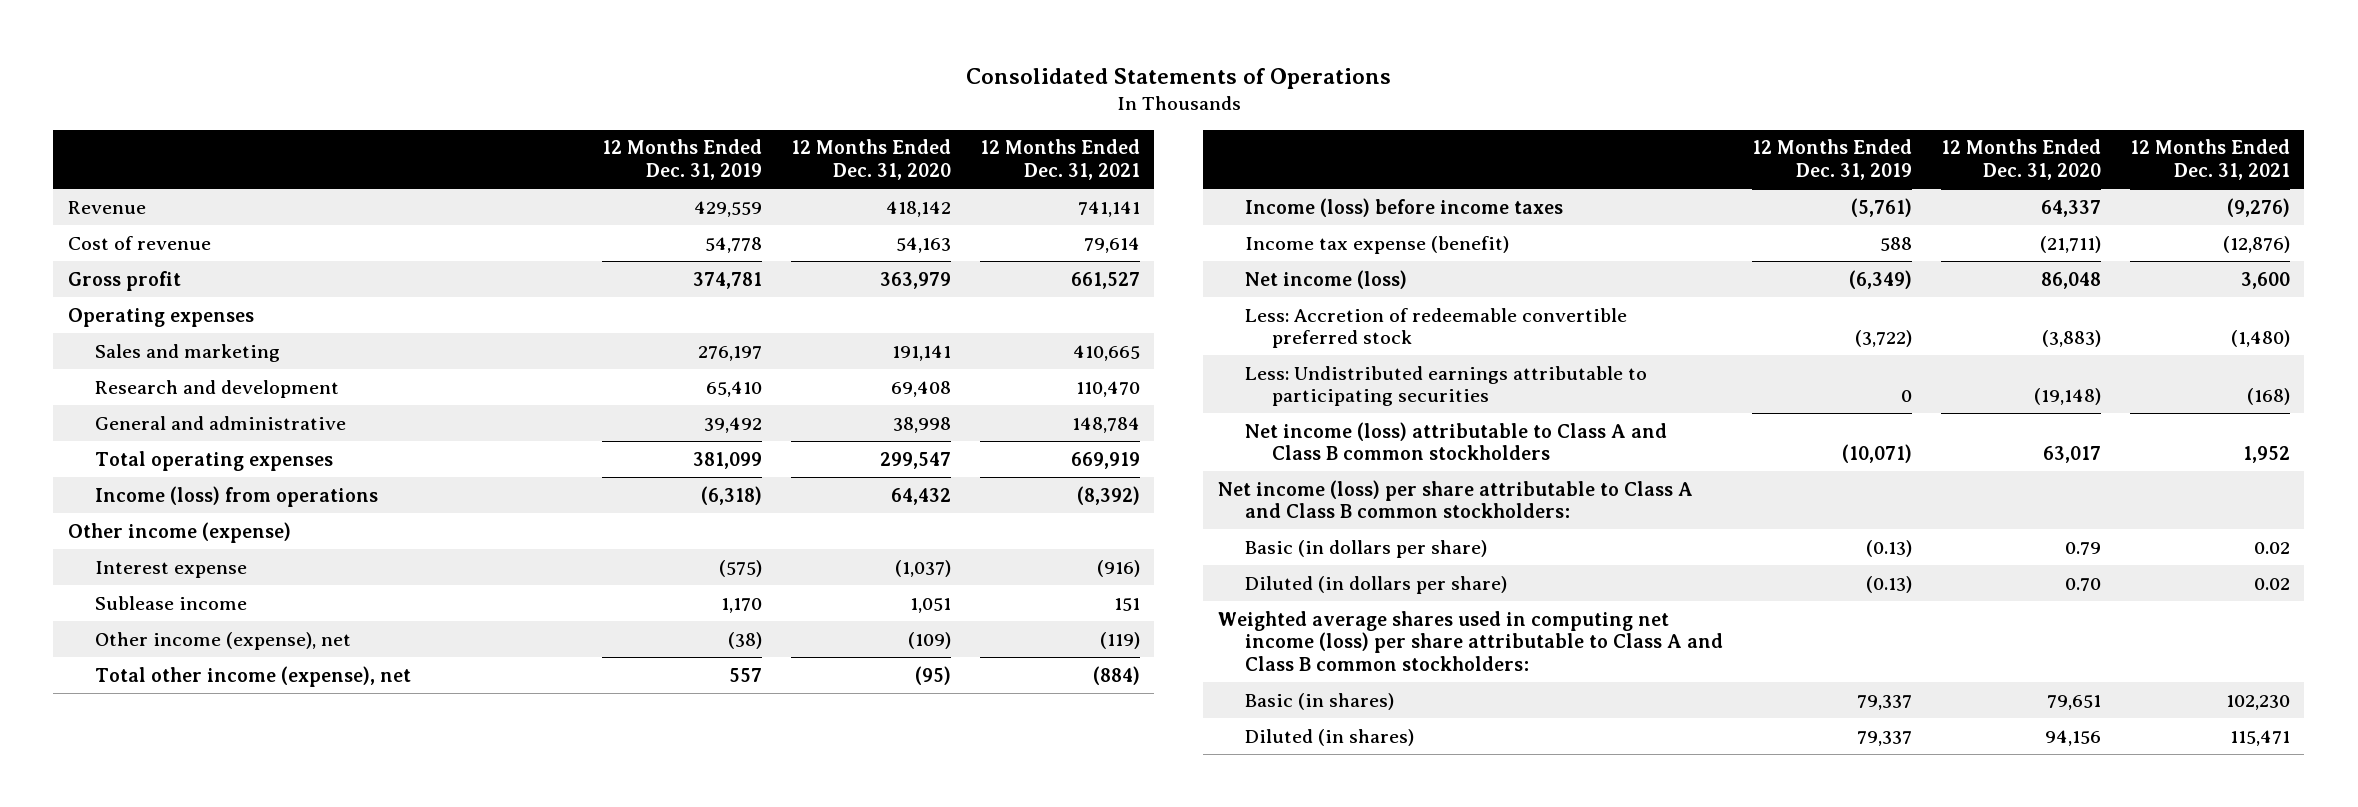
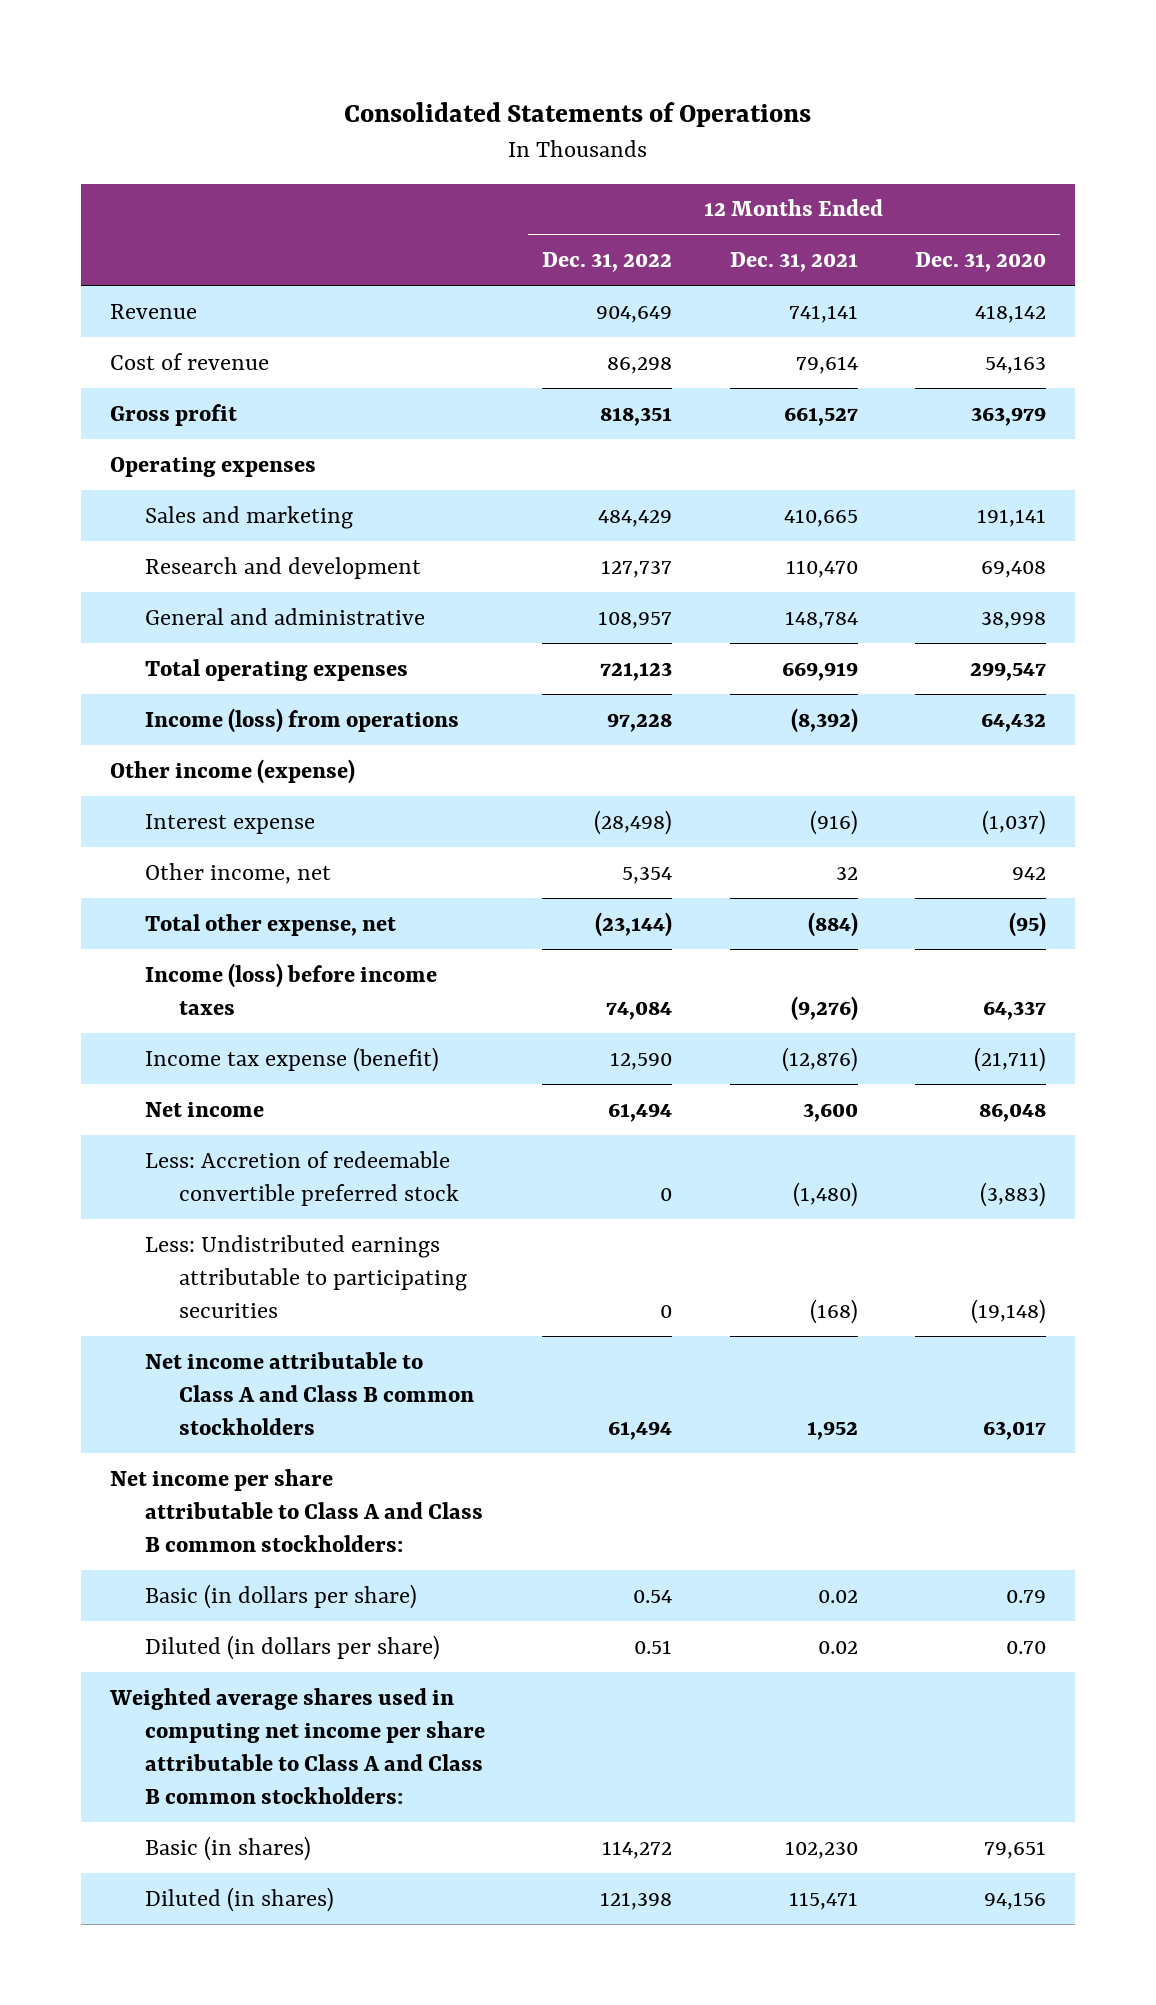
[601,139,762,181] 12 Months Ended Dec. 31, 2019 -> none
none -> [542,252,673,273] Dec. 31, 2022
[94,595,247,610] Sublease income -> none
[94,631,351,650] Other income (expense), net -> [144,862,331,884] Other income, net
[907,631,951,649] (109) -> [1012,866,1047,880] 942
[1099,631,1140,649] (119) -> [835,866,858,880] 32
[94,665,411,687] Total other income (expense), net -> [144,913,396,936] Total other expense, net
[1244,269,1407,289] Net income (loss) -> [144,1101,264,1117] Net income
[1244,421,1667,461] Net income (loss) attributable to Class A and Class B common stockholders -> [144,1351,475,1436] Net income attributable to Class A and Class B common stockholders
[1217,479,1693,519] Net income (loss) per share attributable to Class A and Class B common stockholders: -> [109,1468,483,1553] Net income per share attributable to Class A and Class B common stockholders:
[1217,610,1723,672] Weighted average shares used in computing net income (loss) per share attributable to Class A and Class B common stockholders: -> [108,1687,485,1805] Weighted average shares used in computing net income per share attributable to Class A and Class B common stockholders:

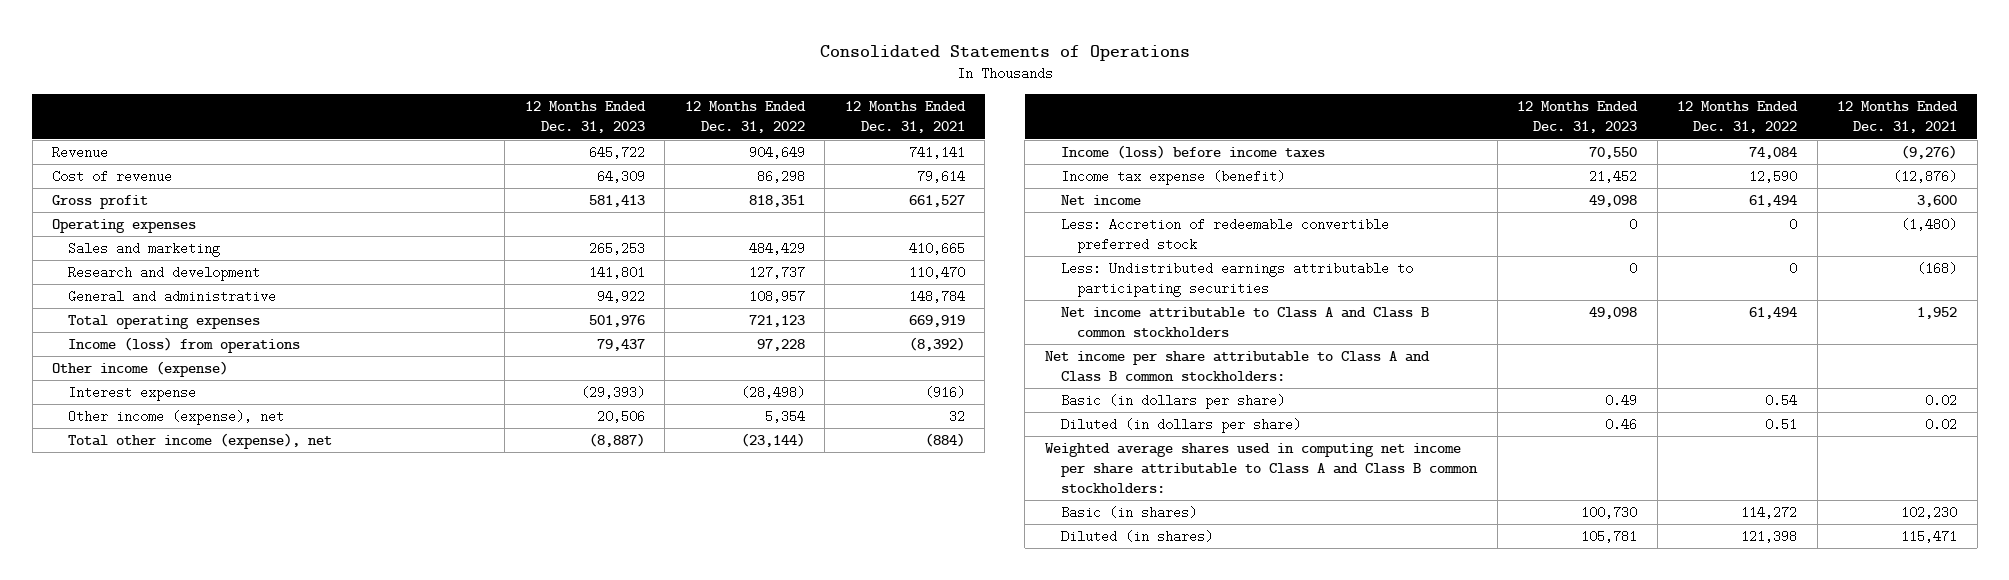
[915,252,1047,273] Dec. 31, 2020 -> none
none -> [524,101,646,134] 12 Months Ended Dec. 31, 2023
[144,862,331,884] Other income, net -> [68,410,285,426] Other income (expense), net
[144,913,396,936] Total other expense, net -> [68,433,333,450] Total other income (expense), net

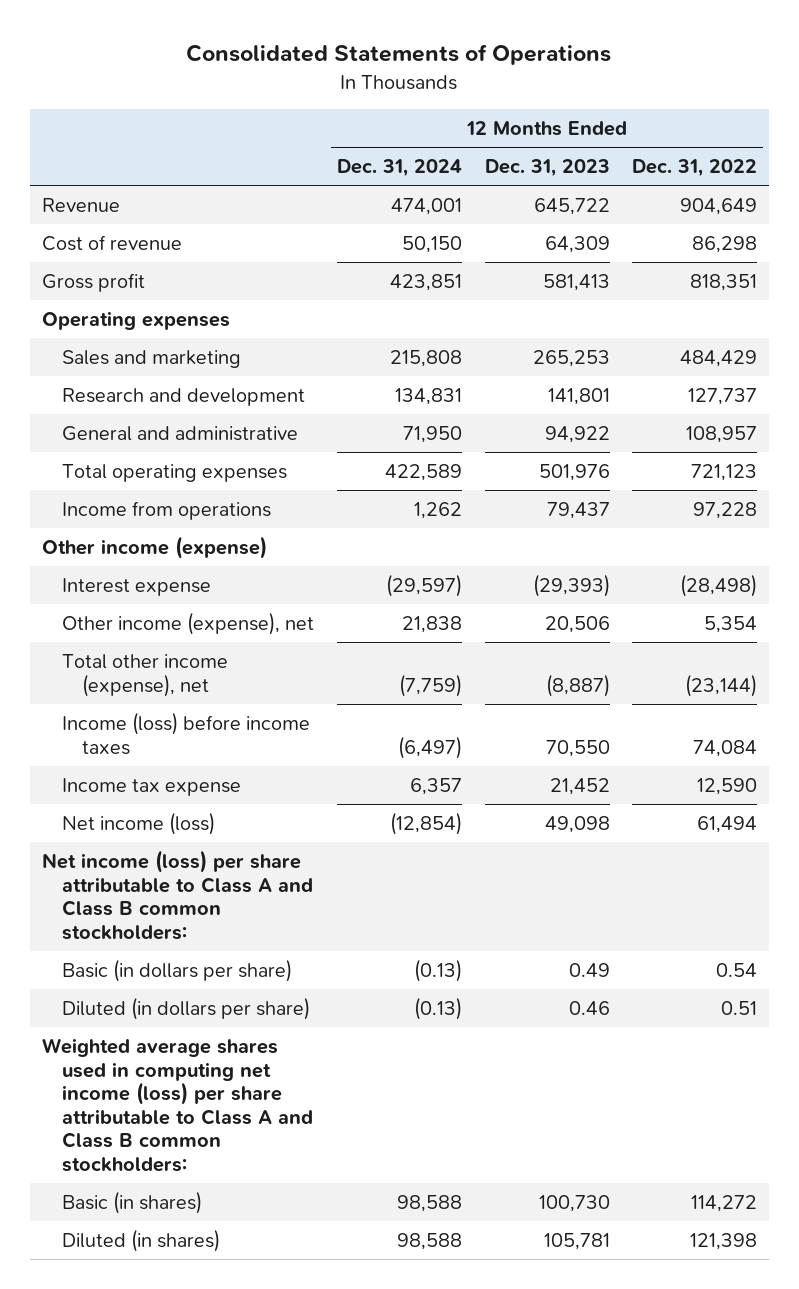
[844,101,966,134] 12 Months Ended Dec. 31, 2021 -> none
none -> [336,159,462,178] Dec. 31, 2024
[68,337,301,354] Income (loss) from operations -> [61,501,271,521] Income from operations
[1061,218,1390,253] Less: Accretion of redeemable convertible preferred stock -> none
[1061,262,1414,297] Less: Undistributed earnings attributable to participating securities -> none
[1061,307,1430,337] Net income attributable to Class A and Class B common stockholders -> none
[1061,170,1286,186] Income tax expense (benefit) -> [61,778,241,797] Income tax expense
[1061,195,1142,206] Net income -> [61,812,215,836] Net income (loss)
[1044,351,1430,382] Net income per share attributable to Class A and Class B common stockholders: -> [41,850,313,940] Net income (loss) per share attributable to Class A and Class B common stockholders:
[1044,443,1479,493] Weighted average shares used in computing net income per share attributable to Class A and Class B common stockholders: -> [41,1038,313,1172] Weighted average shares used in computing net income (loss) per share attributable to Class A and Class B common stockholders:

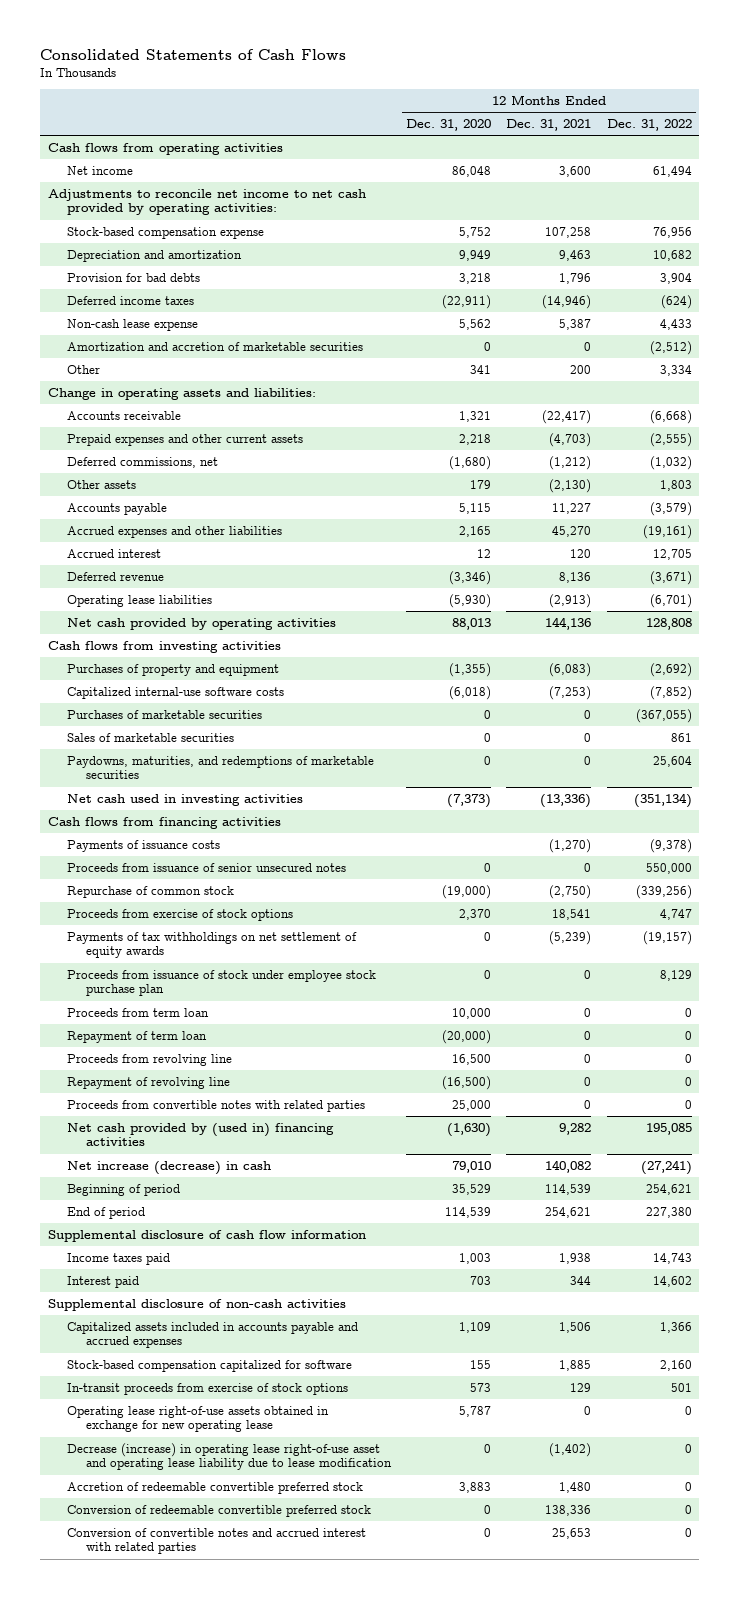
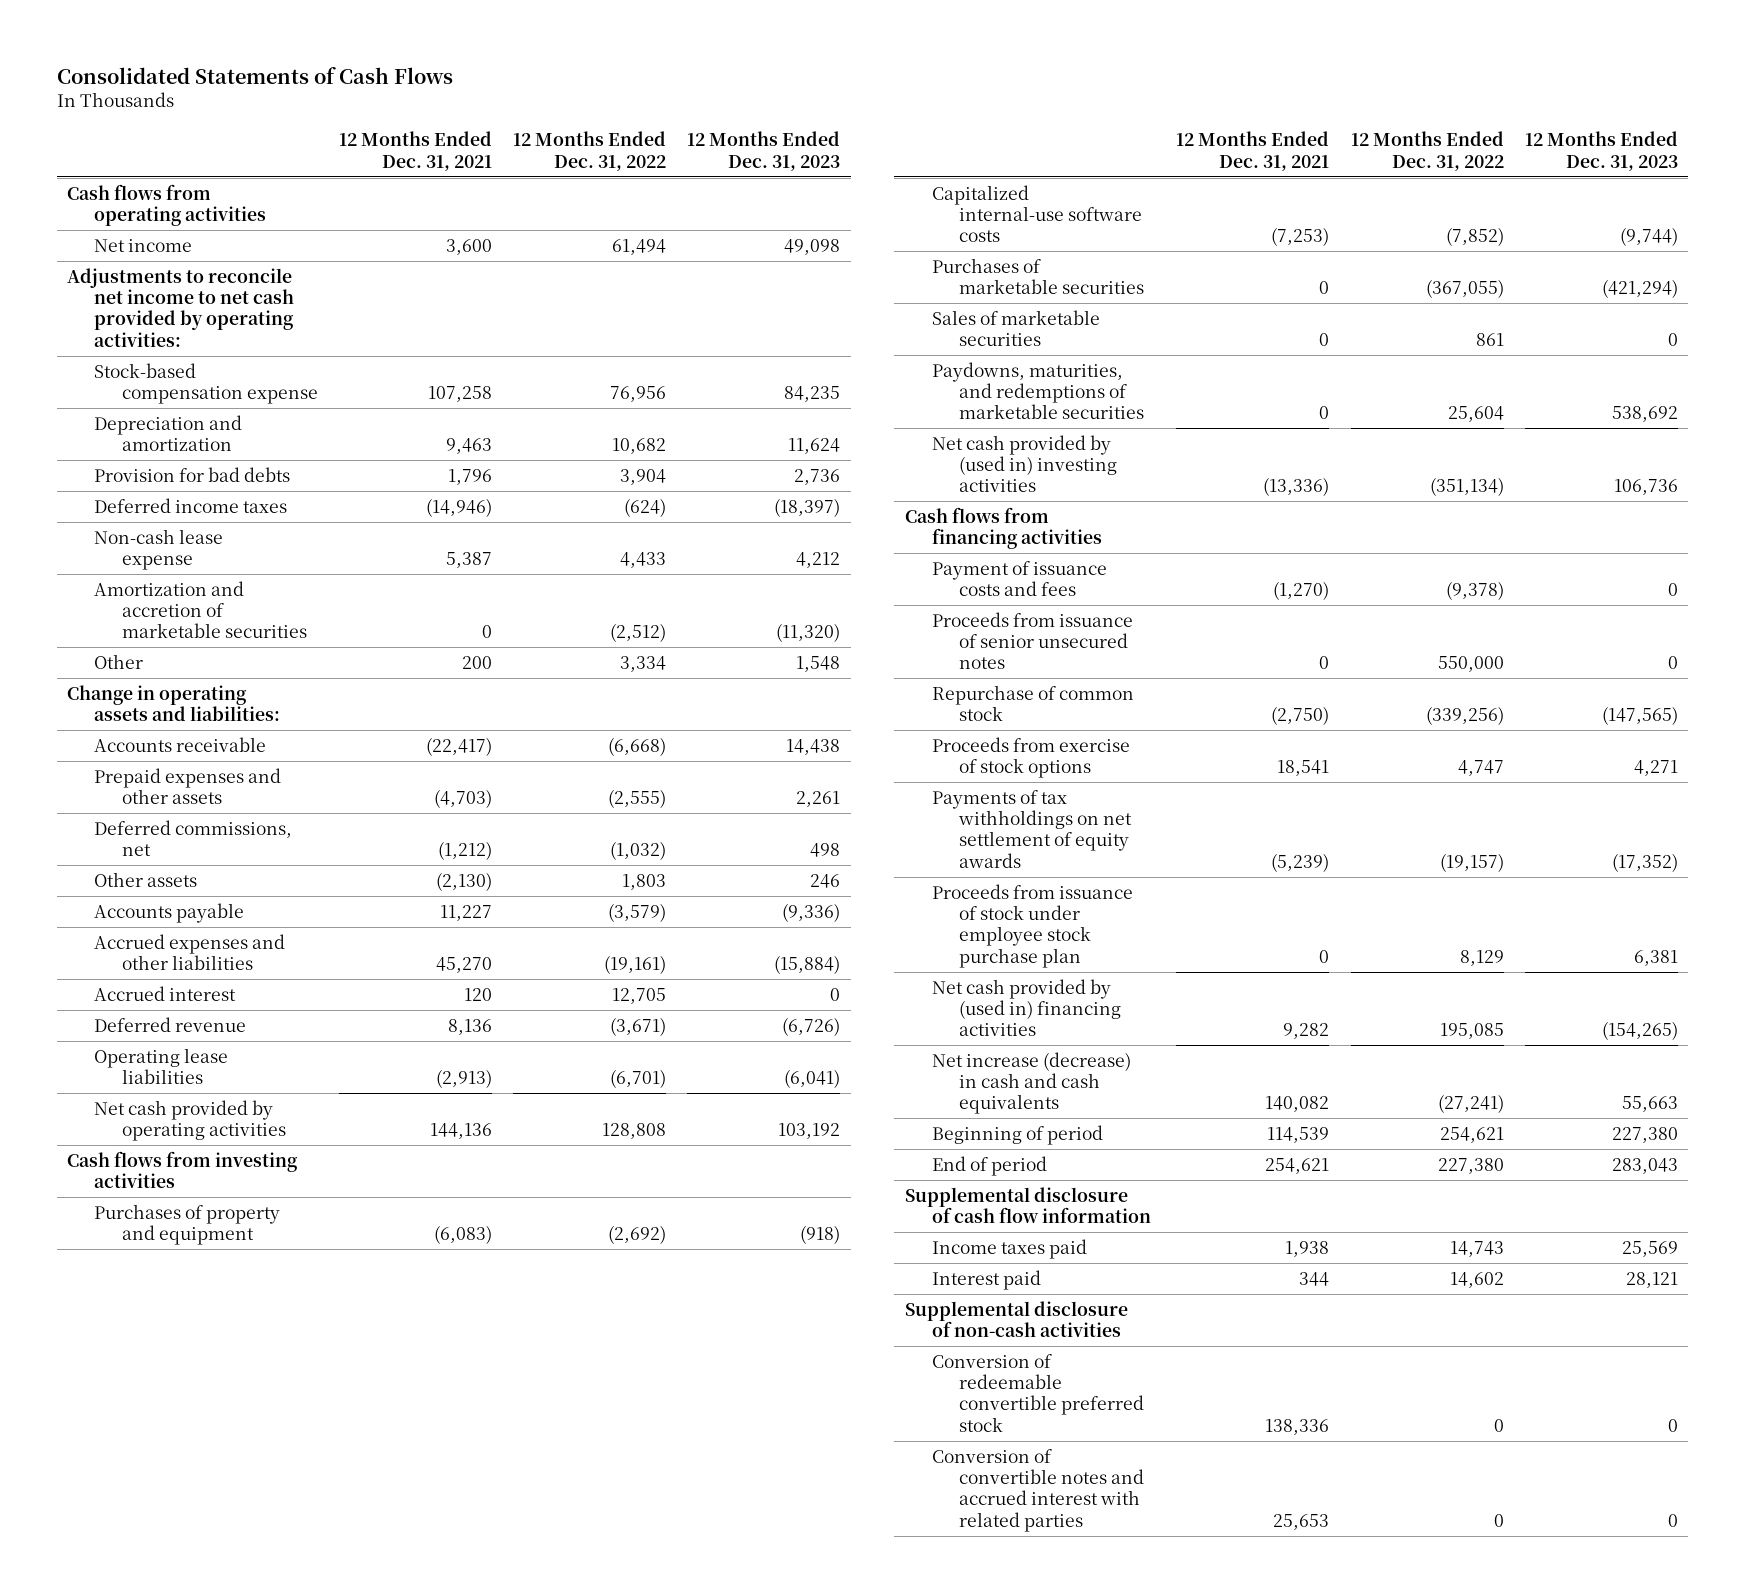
[405,118,491,131] Dec. 31, 2020 -> none
none -> [687,131,841,171] 12 Months Ended Dec. 31, 2023
[66,433,303,446] Prepaid expenses and other current assets -> [94,767,282,805] Prepaid expenses and other assets
[66,793,303,806] Net cash used in investing activities -> [932,434,1118,493] Net cash provided by (used in) investing activities
[66,839,220,852] Payments of issuance costs -> [932,560,1108,597] Payment of issuance costs and fees
[66,1007,209,1017] Proceeds from term loan -> none
[66,1030,207,1043] Repayment of term loan -> none
[66,1053,232,1066] Proceeds from revolving line -> none
[66,1076,230,1089] Repayment of revolving line -> none
[66,1099,365,1112] Proceeds from convertible notes with related parties -> none
[66,1160,271,1175] Net increase (decrease) in cash -> [932,1051,1132,1115] Net increase (decrease) in cash and cash equivalents
[66,1321,358,1349] Capitalized assets included in accounts payable and accrued expenses -> none
[66,1359,352,1372] Stock-based compensation capitalized for software -> none
[66,1382,348,1395] In-transit proceeds from exercise of stock options -> none
[66,1405,329,1433] Operating lease right-of-use assets obtained in exchange for new operating lease -> none
[66,1442,392,1471] Decrease (increase) in operating lease right-of-use asset and operating lease liability due to lease modification -> none
[66,1481,363,1494] Accretion of redeemable convertible preferred stock -> none

